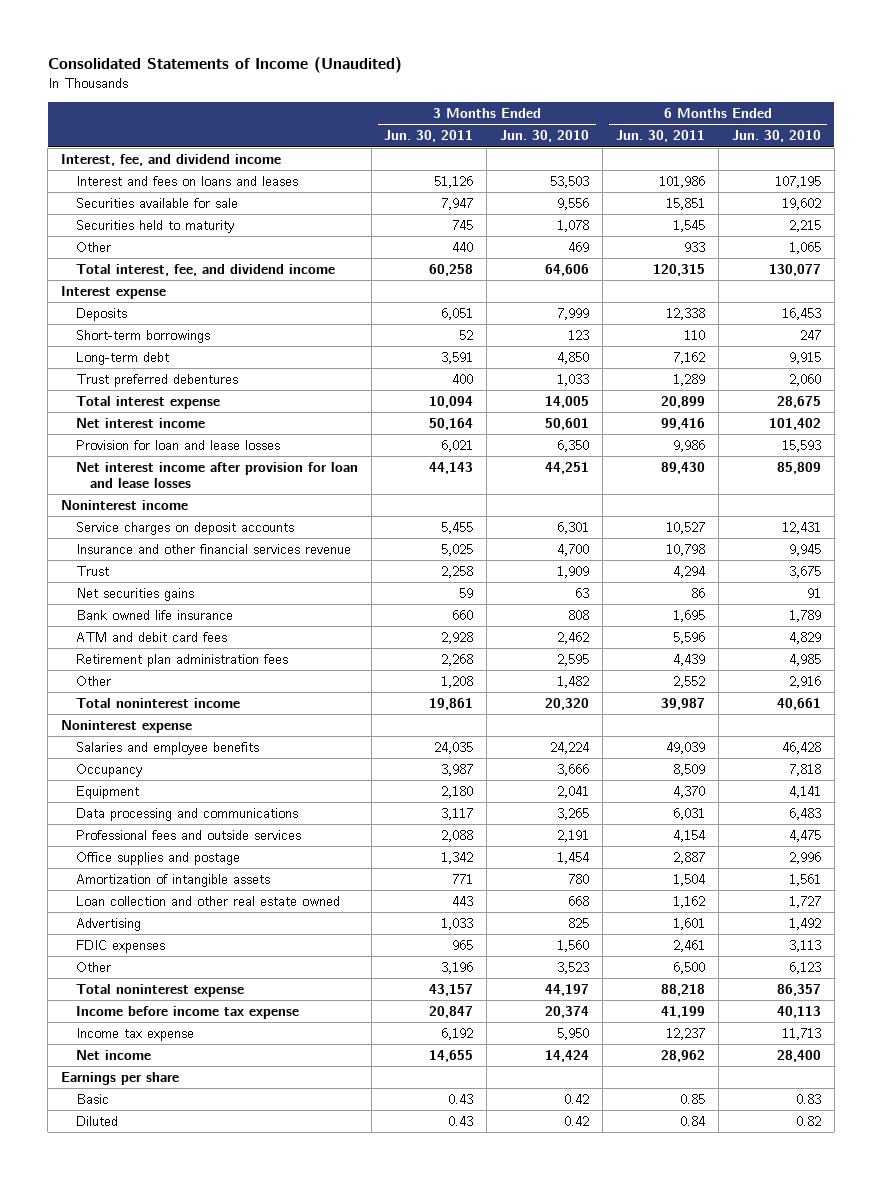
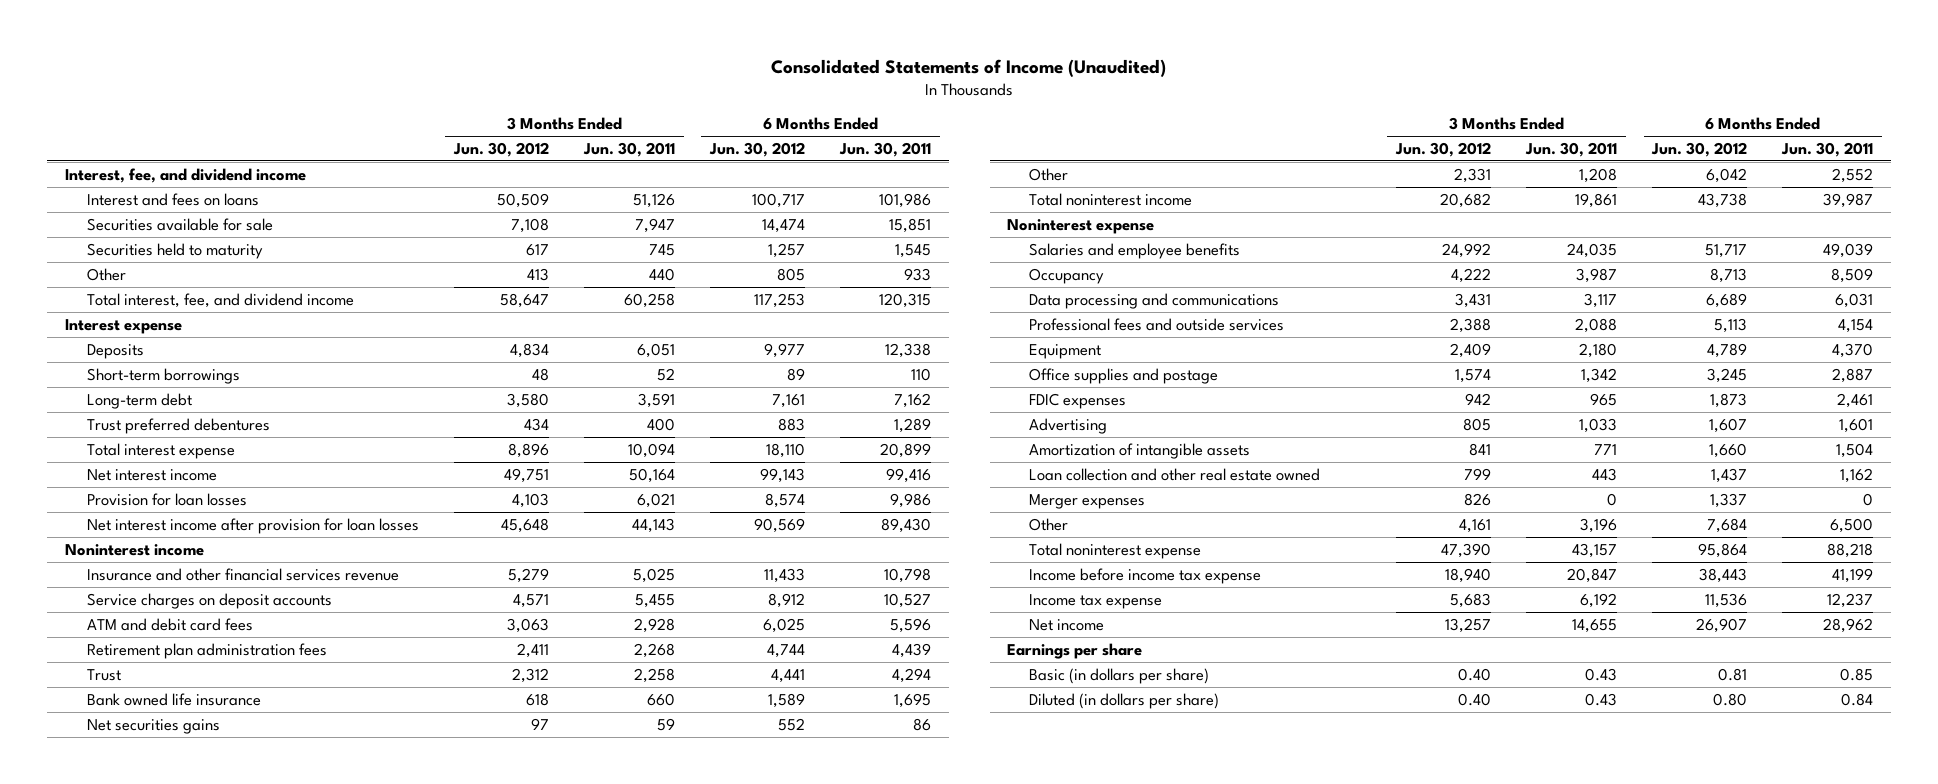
[500,130,590,143] Jun. 30, 2010 -> none
[731,130,821,143] Jun. 30, 2010 -> none
none -> [453,141,550,157] Jun. 30, 2012
none -> [709,141,806,157] Jun. 30, 2012
[75,175,298,186] Interest and fees on loans and leases -> [86,192,259,206] Interest and fees on loans
[75,439,280,450] Provision for loan and lease losses -> [86,492,247,506] Provision for loan losses
[75,461,358,489] Net interest income after provision for loan and lease losses -> [86,517,419,534] Net interest income after provision for loan losses
[75,521,294,535] Service charges on deposit accounts -> [86,592,332,609] Service charges on deposit accounts
[75,565,109,576] Trust -> [86,668,121,681] Trust
[75,609,233,620] Bank owned life insurance -> [86,692,261,706] Bank owned life insurance
[75,587,194,601] Net securities gains -> [86,718,220,734] Net securities gains
[75,785,139,799] Equipment -> [1029,343,1102,359] Equipment
[75,939,165,953] FDIC expenses -> [1029,392,1127,409] FDIC expenses
[75,917,141,931] Advertising -> [1029,417,1108,434] Advertising
none -> [1029,493,1146,509] Merger expenses
[75,1093,109,1104] Basic -> [1029,667,1210,684] Basic (in dollars per share)
[75,1115,118,1126] Diluted -> [1029,692,1220,709] Diluted (in dollars per share)

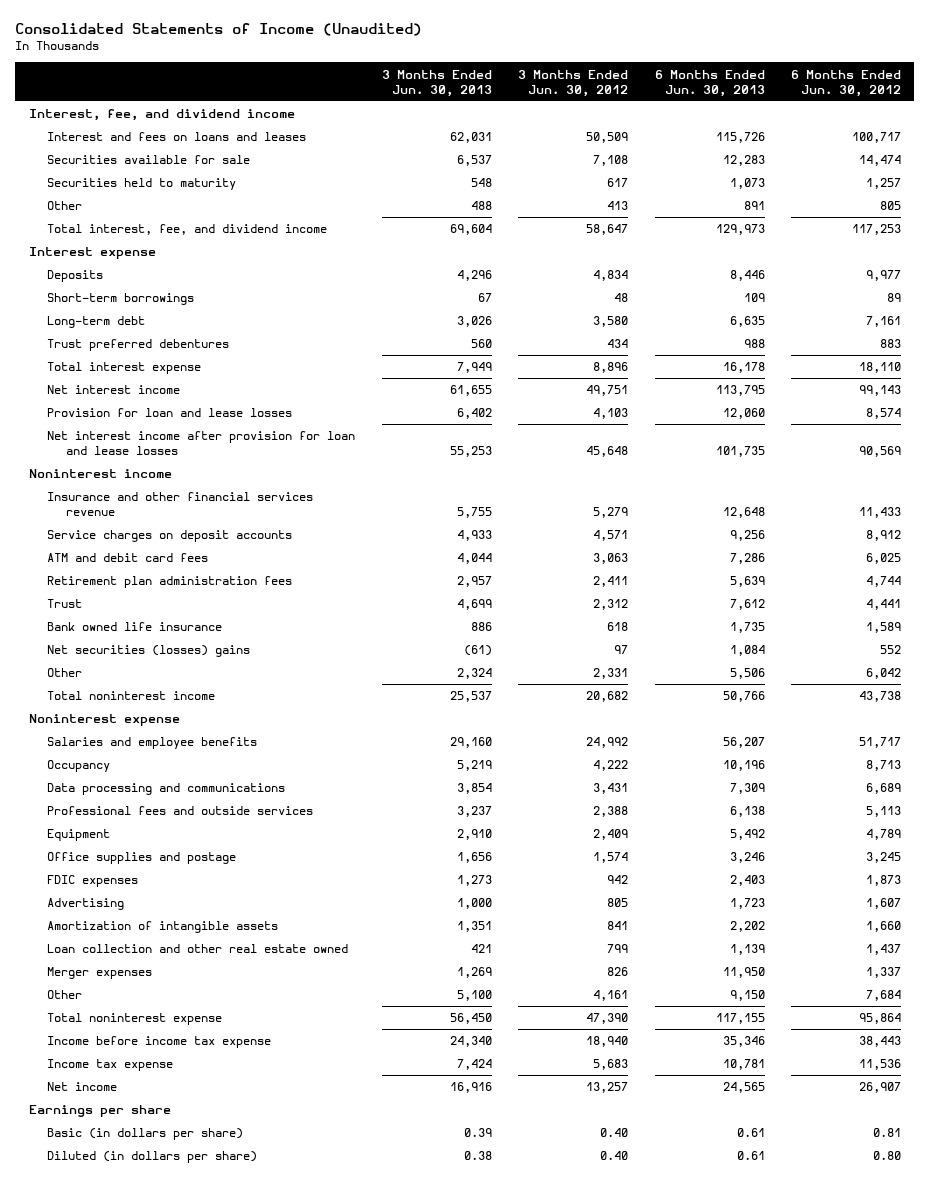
[583,141,676,157] Jun. 30, 2011 -> none
[839,141,932,157] Jun. 30, 2011 -> none
none -> [381,69,492,97] 3 Months Ended Jun. 30, 2013
none -> [654,69,765,97] 6 Months Ended Jun. 30, 2013
[86,192,259,206] Interest and fees on loans -> [47,132,307,142] Interest and fees on loans and leases
[86,492,247,506] Provision for loan losses -> [47,408,293,418] Provision for loan and lease losses
[86,517,419,534] Net interest income after provision for loan losses -> [47,431,356,456] Net interest income after provision for loan and lease losses
[86,718,220,734] Net securities gains -> [47,645,251,658] Net securities (losses) gains

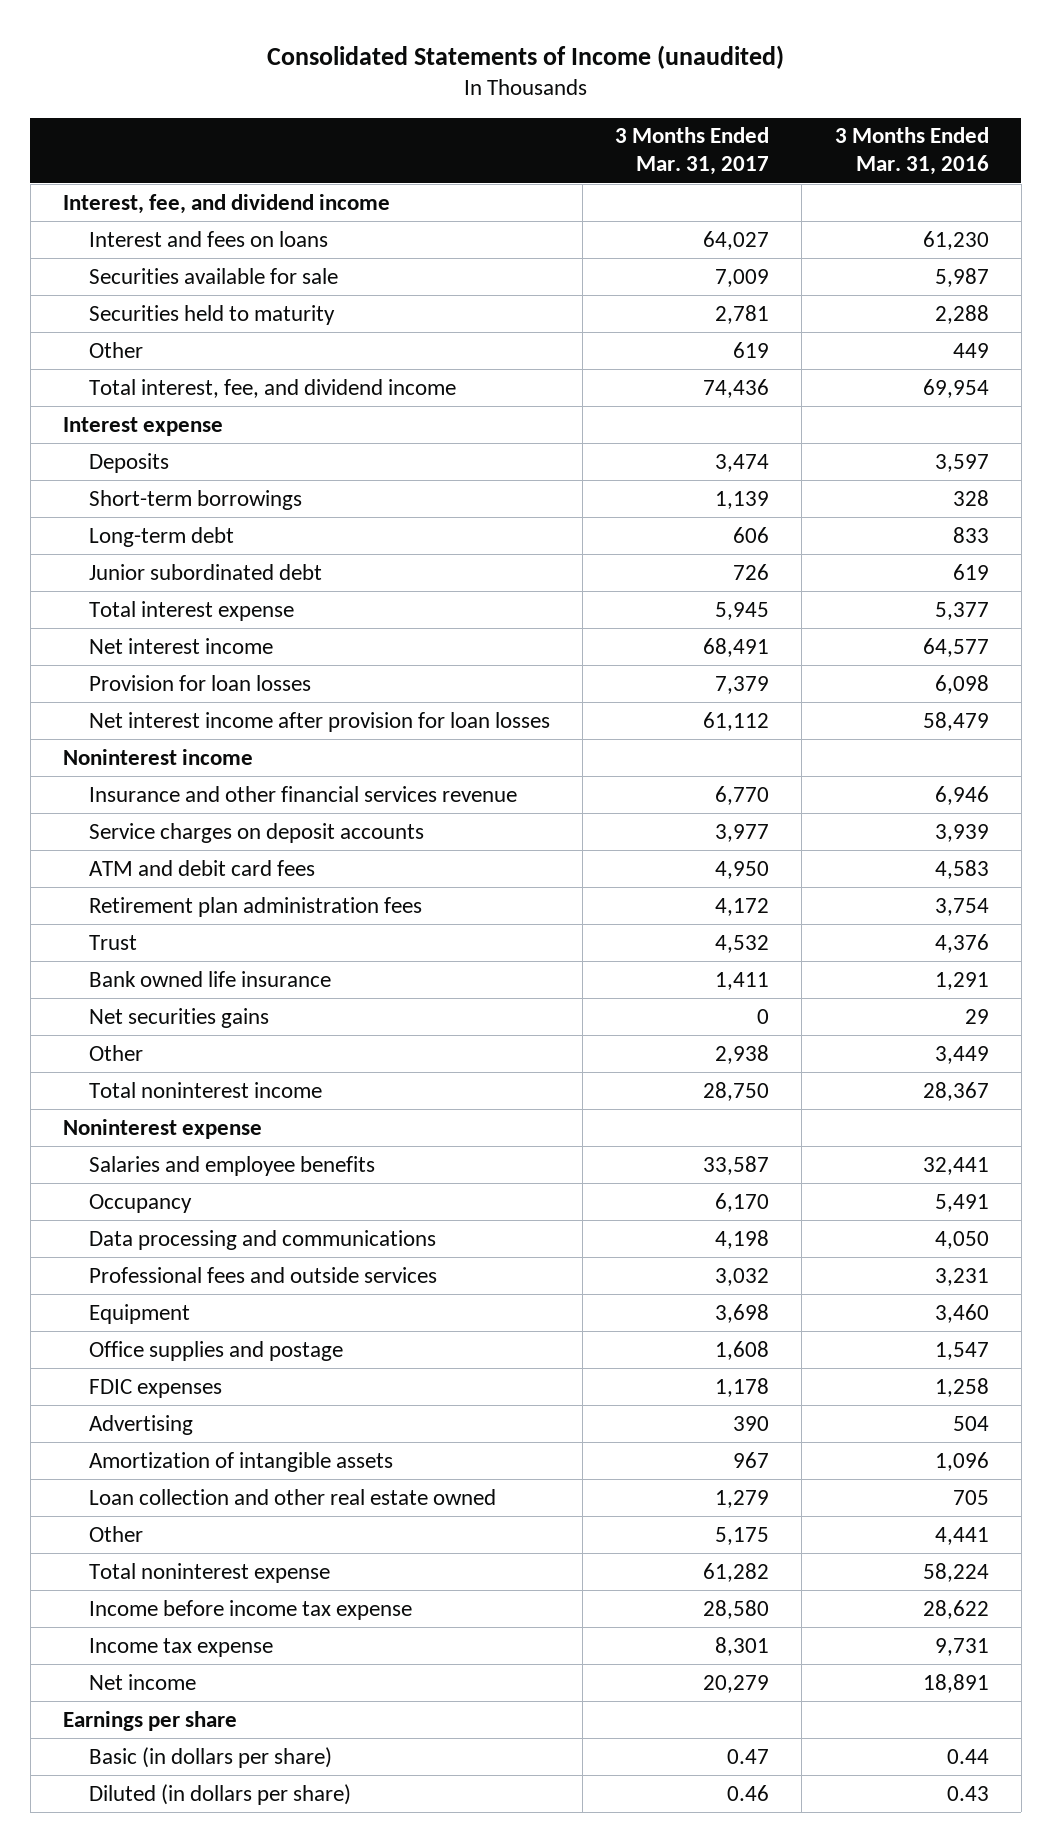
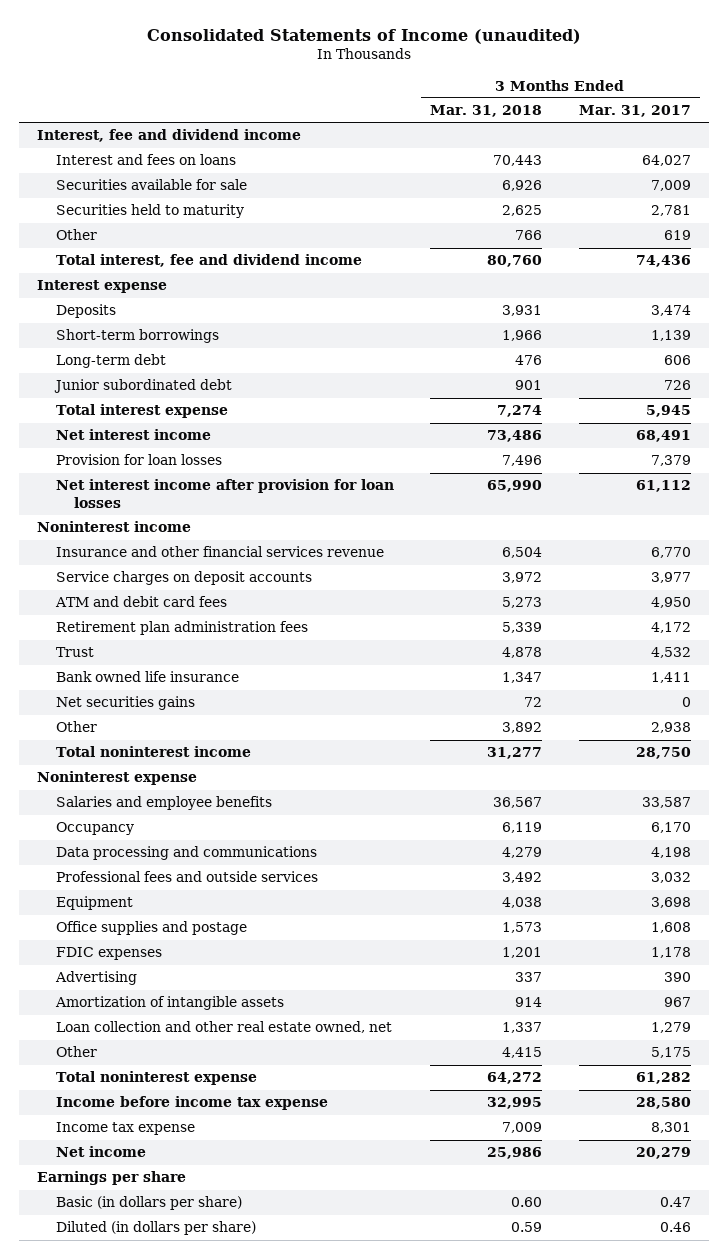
[834,127,989,176] 3 Months Ended Mar. 31, 2016 -> none
none -> [430,105,543,118] Mar. 31, 2018
[62,193,390,214] Interest, fee, and dividend income -> [37,129,302,143] Interest, fee and dividend income
[88,378,456,398] Total interest, fee, and dividend income -> [55,254,362,268] Total interest, fee and dividend income
[88,1488,496,1505] Loan collection and other real estate owned -> [55,1021,392,1034] Loan collection and other real estate owned, net

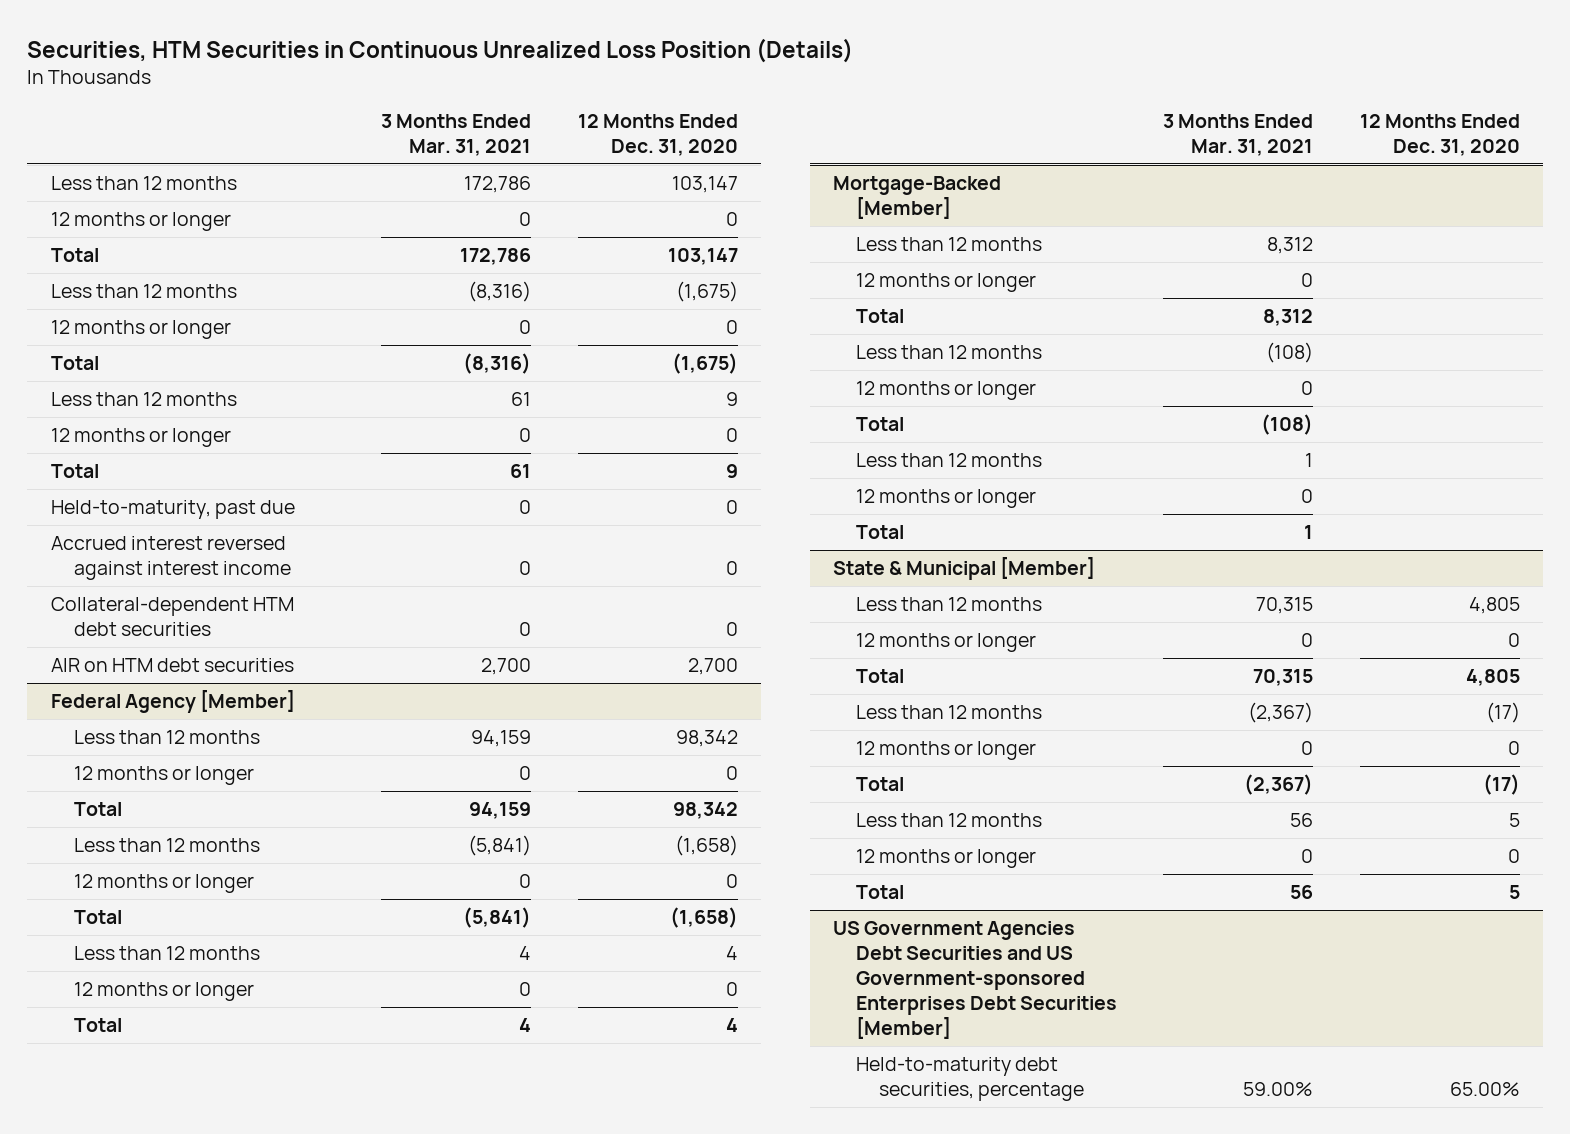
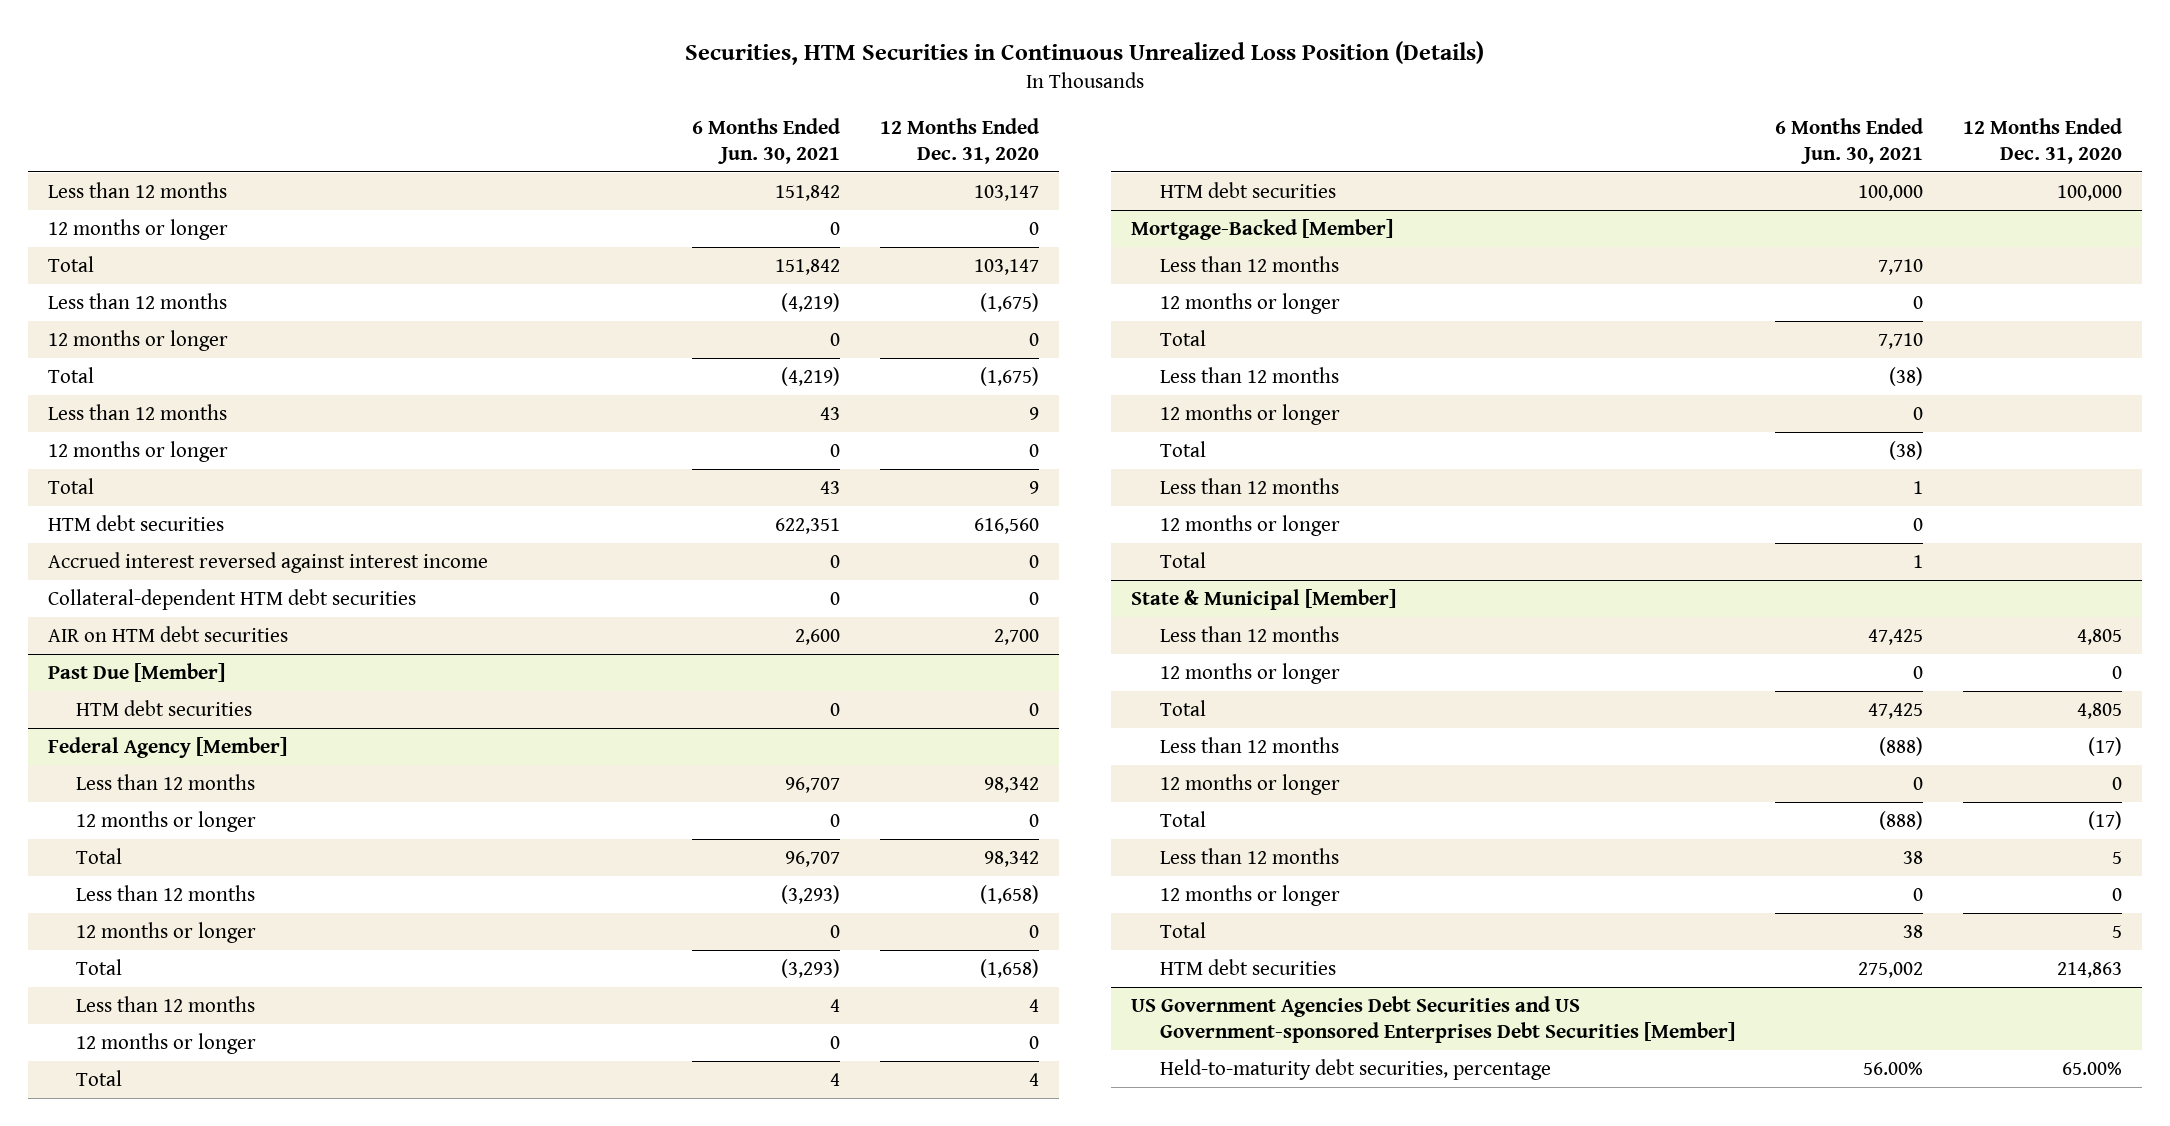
[381,114,532,157] 3 Months Ended Mar. 31, 2021 -> none
none -> [691,118,840,164] 6 Months Ended Jun. 30, 2021
[50,499,295,519] Held-to-maturity, past due -> none
none -> [47,514,224,531] HTM debt securities
none -> [47,662,225,682] Past Due [Member]
none -> [76,699,253,716] HTM debt securities
none -> [1159,181,1336,198] HTM debt securities
none -> [1159,958,1336,975] HTM debt securities

